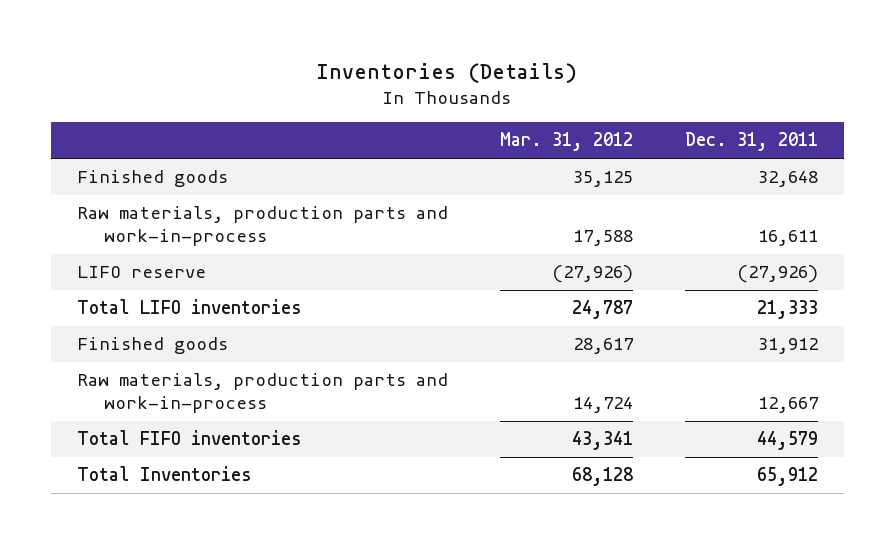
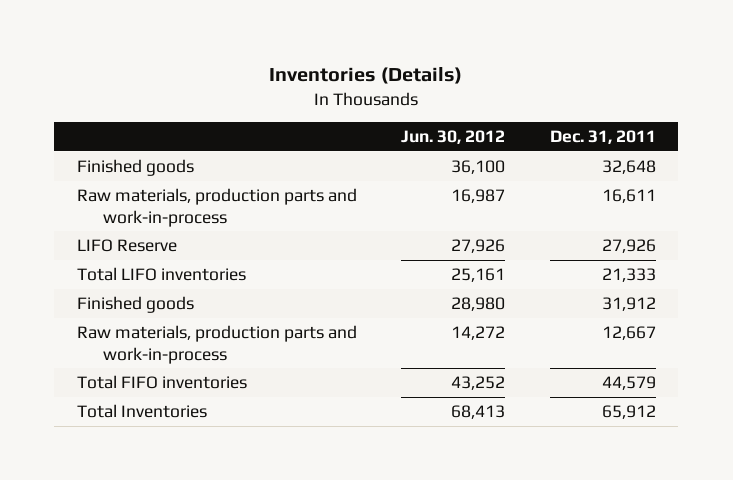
[499,132,633,152] Mar. 31, 2012 -> none
none -> [401,130,506,145] Jun. 30, 2012
[76,266,206,279] LIFO reserve -> [76,239,177,253] LIFO Reserve
[737,265,819,284] (27,926) -> [602,239,657,254] 27,926

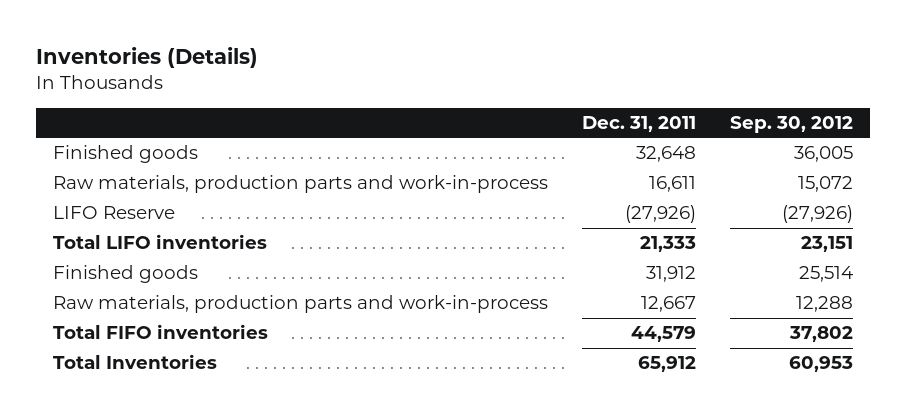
[401,130,506,145] Jun. 30, 2012 -> none
none -> [730,115,854,133] Sep. 30, 2012
[602,239,657,254] 27,926 -> [624,205,696,224] (27,926)

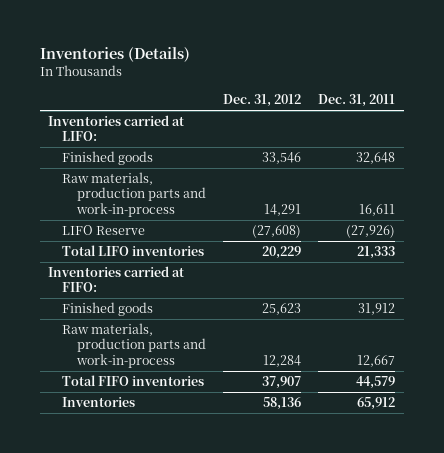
[730,115,854,133] Sep. 30, 2012 -> none
none -> [223,94,302,108] Dec. 31, 2012
none -> [48,115,185,142] Inventories carried at LIFO:
none -> [48,266,185,293] Inventories carried at FIFO:
[52,354,217,370] Total Inventories -> [62,397,136,408] Inventories

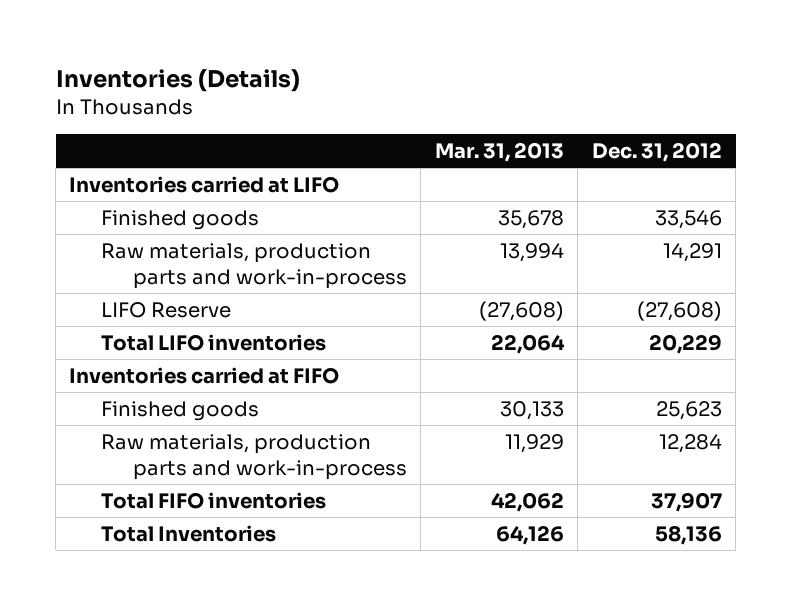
[318,94,396,108] Dec. 31, 2011 -> none
none -> [434,141,564,162] Mar. 31, 2013
[48,115,185,142] Inventories carried at LIFO: -> [69,175,340,193] Inventories carried at LIFO
[48,266,185,293] Inventories carried at FIFO: -> [69,366,340,384] Inventories carried at FIFO
[62,397,136,408] Inventories -> [101,524,277,542] Total Inventories

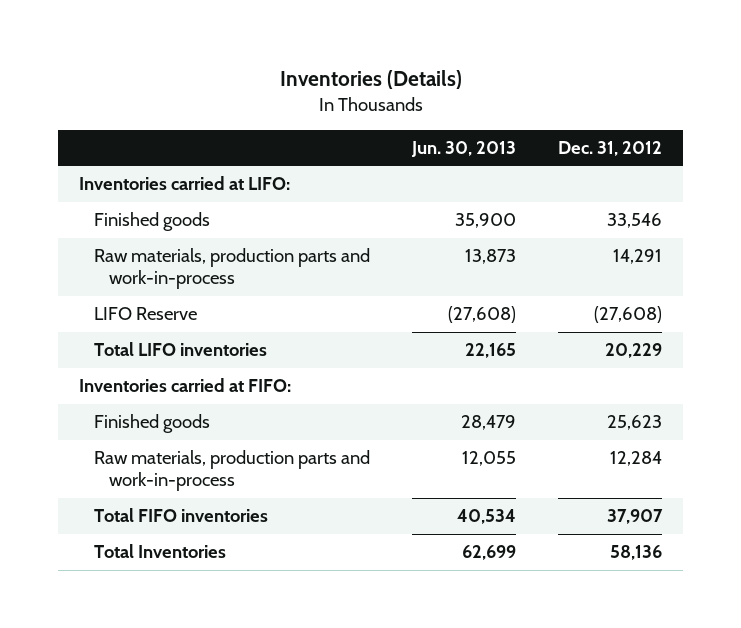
[434,141,564,162] Mar. 31, 2013 -> none
none -> [411,140,517,157] Jun. 30, 2013
[69,175,340,193] Inventories carried at LIFO -> [78,176,290,191] Inventories carried at LIFO:
[69,366,340,384] Inventories carried at FIFO -> [78,378,291,393] Inventories carried at FIFO:

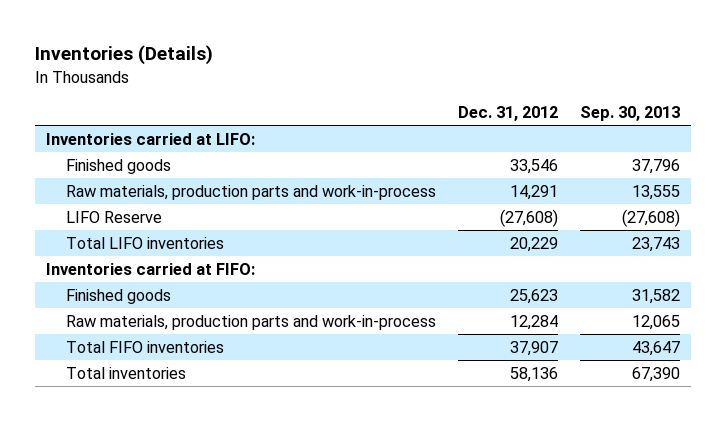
[411,140,517,157] Jun. 30, 2013 -> none
none -> [580,106,681,122] Sep. 30, 2013
[93,544,226,559] Total Inventories -> [65,366,186,379] Total inventories

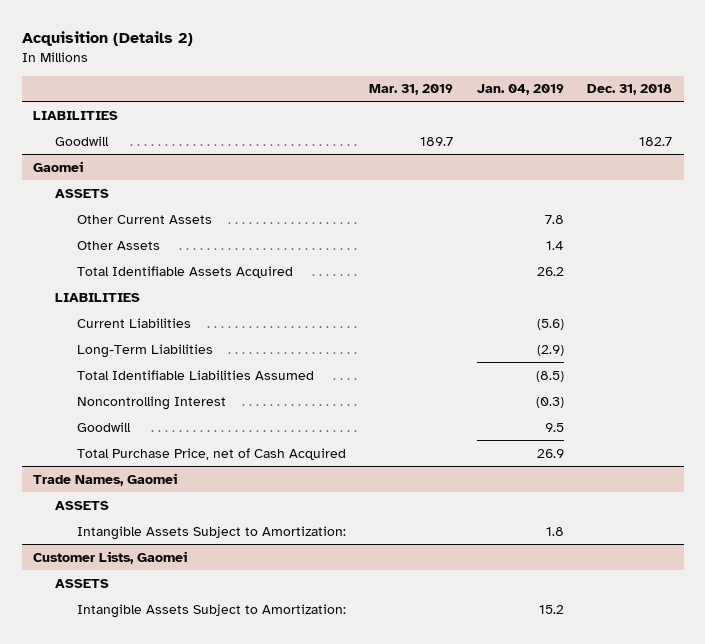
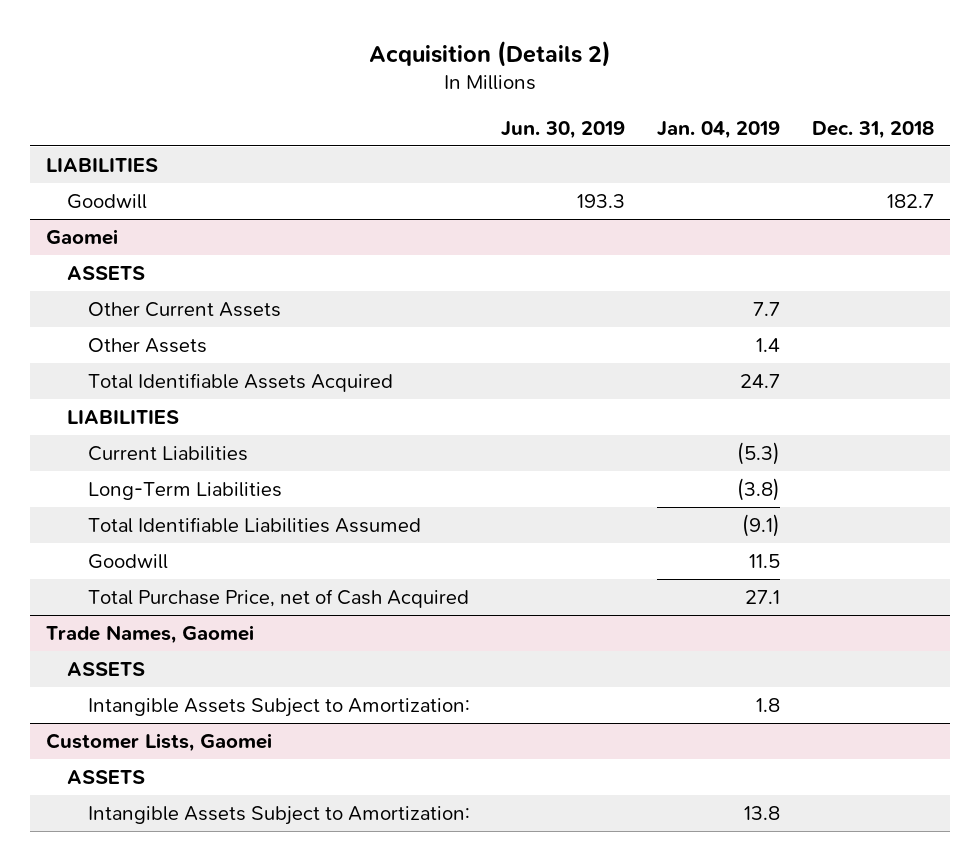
[369,84,454,96] Mar. 31, 2019 -> none
none -> [501,120,626,139] Jun. 30, 2019
[544,214,564,224] 7.8 -> [753,301,781,316] 7.7
[536,266,564,276] 26.2 -> [740,373,781,388] 24.7
[76,395,226,410] Noncontrolling Interest -> none
[536,318,564,330] (5.6) -> [737,441,781,465] (5.3)
[536,344,564,356] (2.9) -> [737,477,781,501] (3.8)
[535,370,564,382] (8.5) -> [742,513,781,537] (9.1)
[544,422,564,432] 9.5 -> [749,553,781,568] 11.5
[536,448,564,458] 26.9 -> [745,589,781,604] 27.1
[538,604,564,614] 15.2 -> [744,805,781,820] 13.8

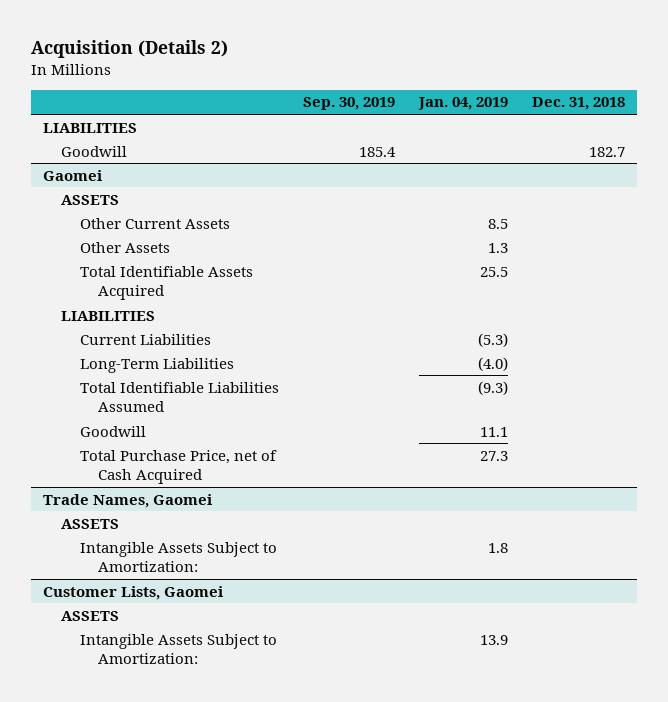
[501,120,626,139] Jun. 30, 2019 -> none
none -> [303,97,396,111] Sep. 30, 2019
[753,301,781,316] 7.7 -> [488,218,509,229] 8.5
[756,337,781,352] 1.4 -> [488,242,509,253] 1.3
[740,373,781,388] 24.7 -> [480,266,509,277] 25.5
[737,477,781,501] (3.8) -> [478,356,509,371] (4.0)
[742,513,781,537] (9.1) -> [478,380,509,395] (9.3)
[749,553,781,568] 11.5 -> [480,426,509,437] 11.1
[745,589,781,604] 27.1 -> [480,450,509,461] 27.3
[744,805,781,820] 13.8 -> [480,634,509,645] 13.9

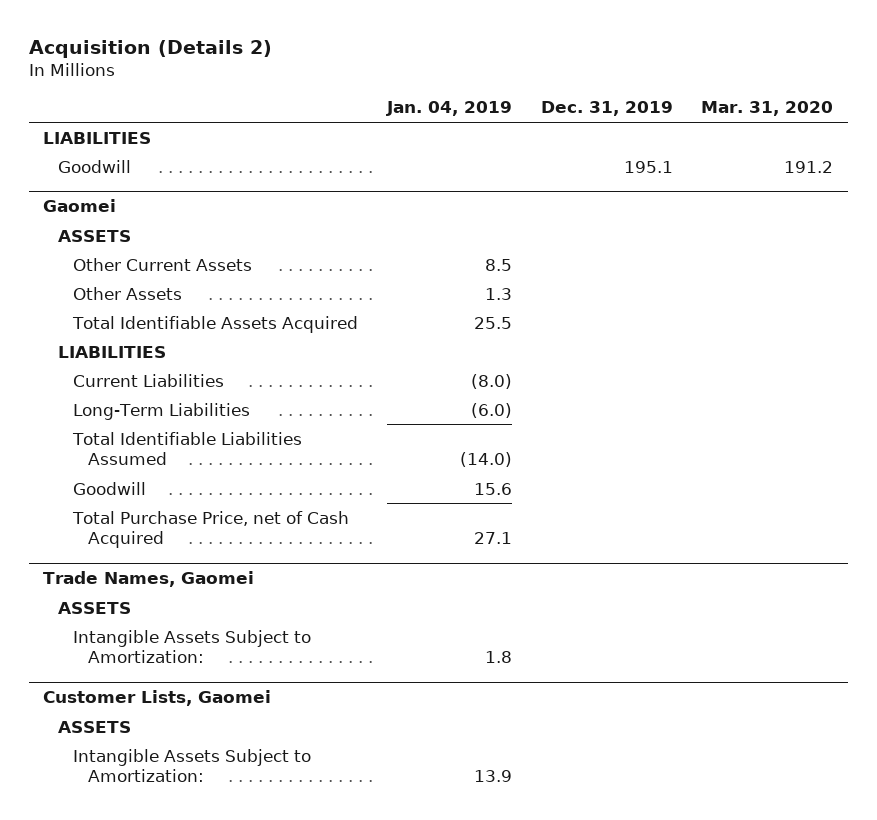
[303,97,396,111] Sep. 30, 2019 -> none
[532,97,626,111] Dec. 31, 2018 -> none
none -> [540,101,673,117] Dec. 31, 2019
none -> [701,101,834,117] Mar. 31, 2020
[478,332,509,347] (5.3) -> [470,373,512,389] (8.0)
[478,356,509,371] (4.0) -> [470,402,512,418] (6.0)
[478,380,509,395] (9.3) -> [459,452,512,468] (14.0)
[480,426,509,437] 11.1 -> [473,482,512,495] 15.6
[480,450,509,461] 27.3 -> [473,532,512,545] 27.1

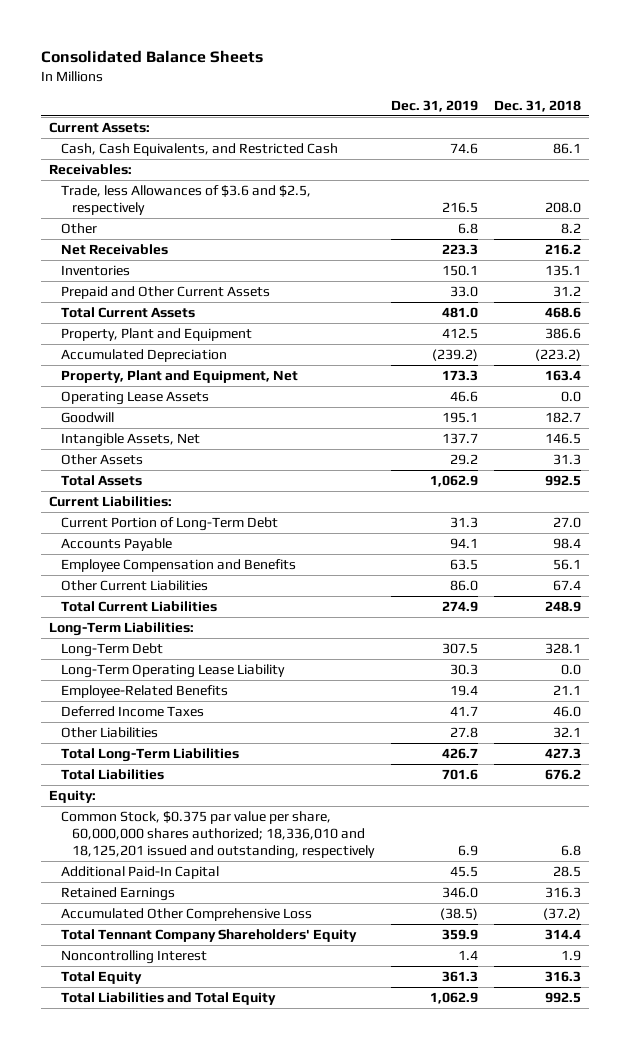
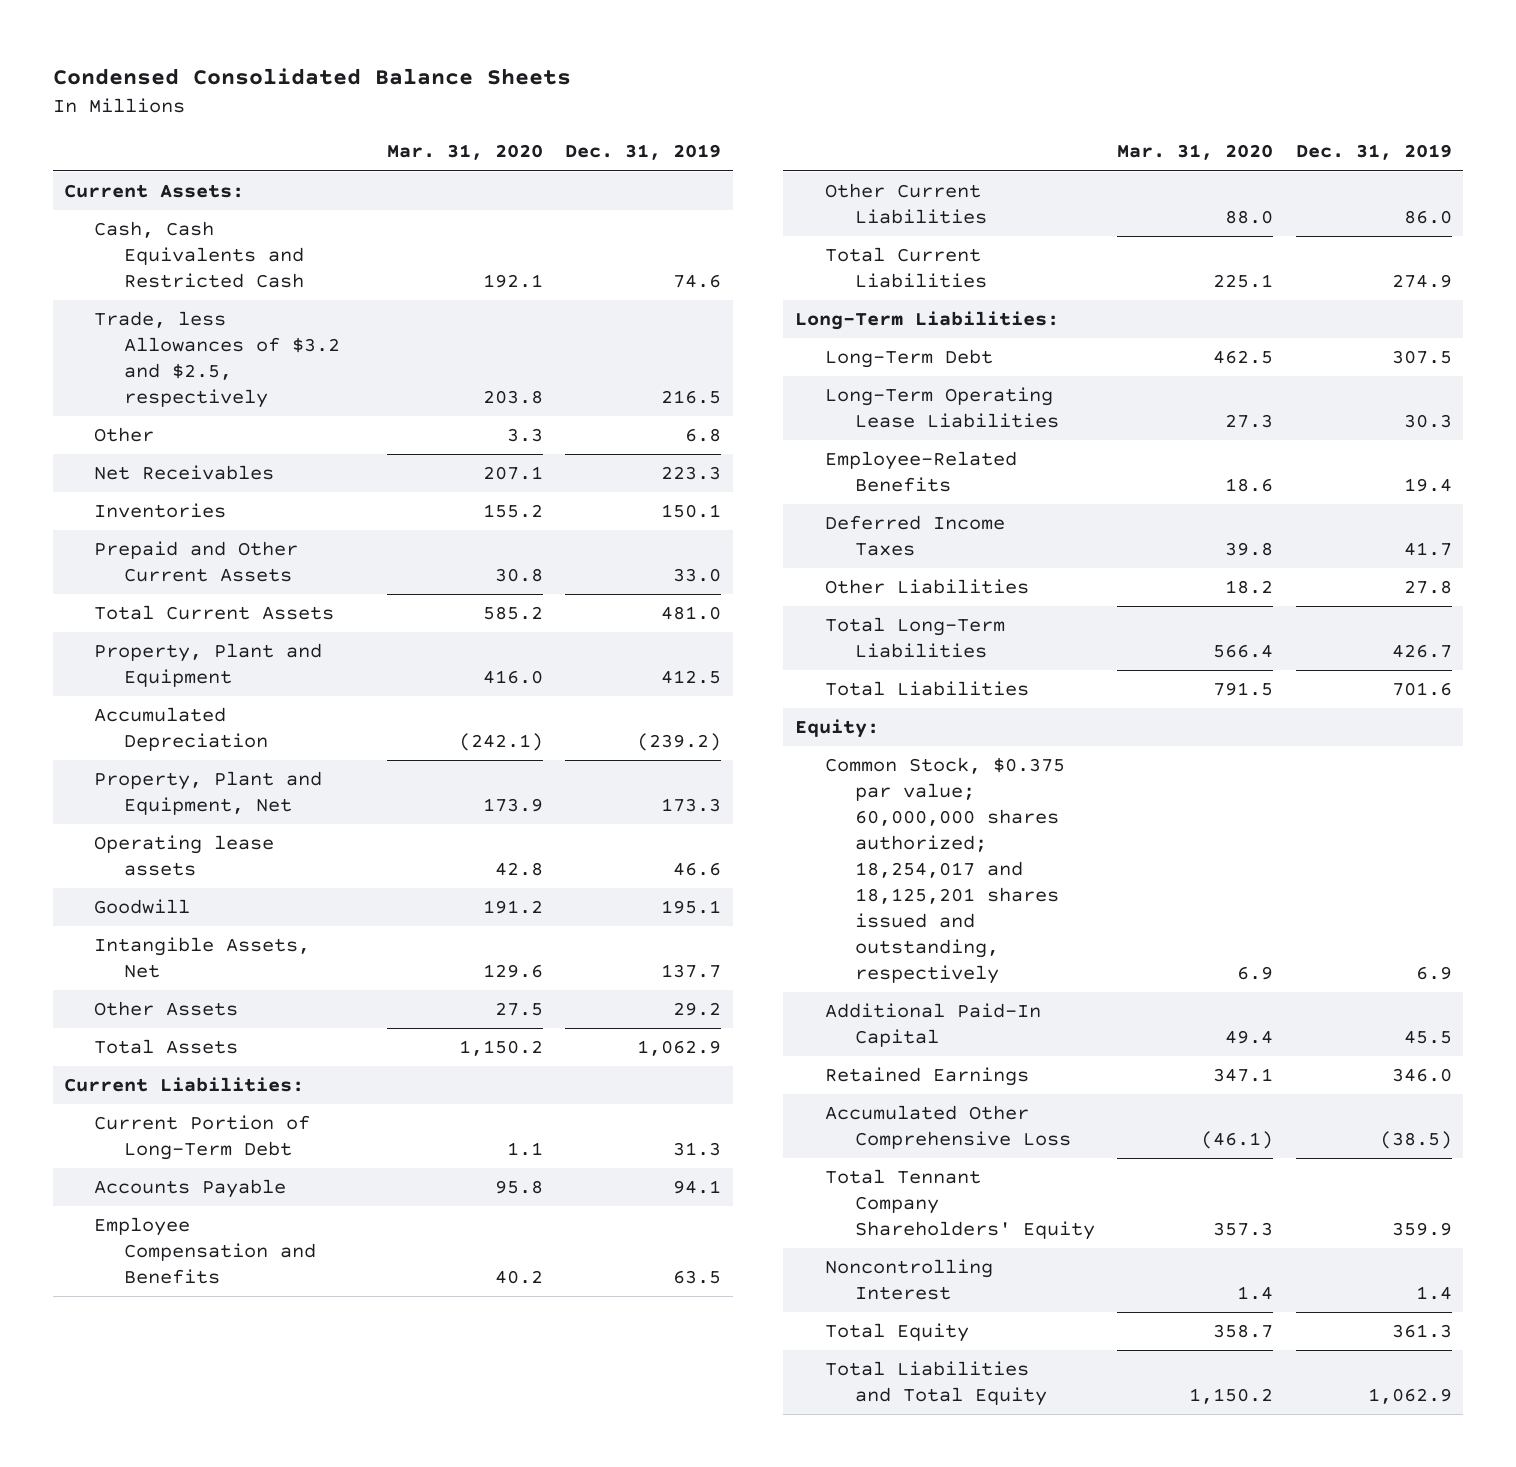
[40,50,263,64] Consolidated Balance Sheets -> [52,68,571,86] Condensed Consolidated Balance Sheets
[494,99,582,112] Dec. 31, 2018 -> none
none -> [386,144,543,161] Mar. 31, 2020
[49,164,133,176] Receivables: -> none
[60,143,338,157] Cash, Cash Equivalents, and Restricted Cash -> [94,221,305,289] Cash, Cash Equivalents and Restricted Cash
[60,185,311,215] Trade, less Allowances of $3.6 and $2.5, respectively -> [94,311,341,409] Trade, less Allowances of $3.2 and $2.5, respectively
[60,391,209,406] Operating Lease Assets -> [94,835,275,877] Operating lease assets
[60,664,285,679] Long-Term Operating Lease Liability -> [824,387,1059,429] Long-Term Operating Lease Liabilities
[60,811,375,859] Common Stock, $0.375 par value per share, 60,000,000 shares authorized; 18,336,010 and 18,125,201 issued and outstanding, respectively -> [824,757,1065,985] Common Stock, $0.375 par value; 60,000,000 shares authorized; 18,254,017 and 18,125,201 shares issued and outstanding, respectively

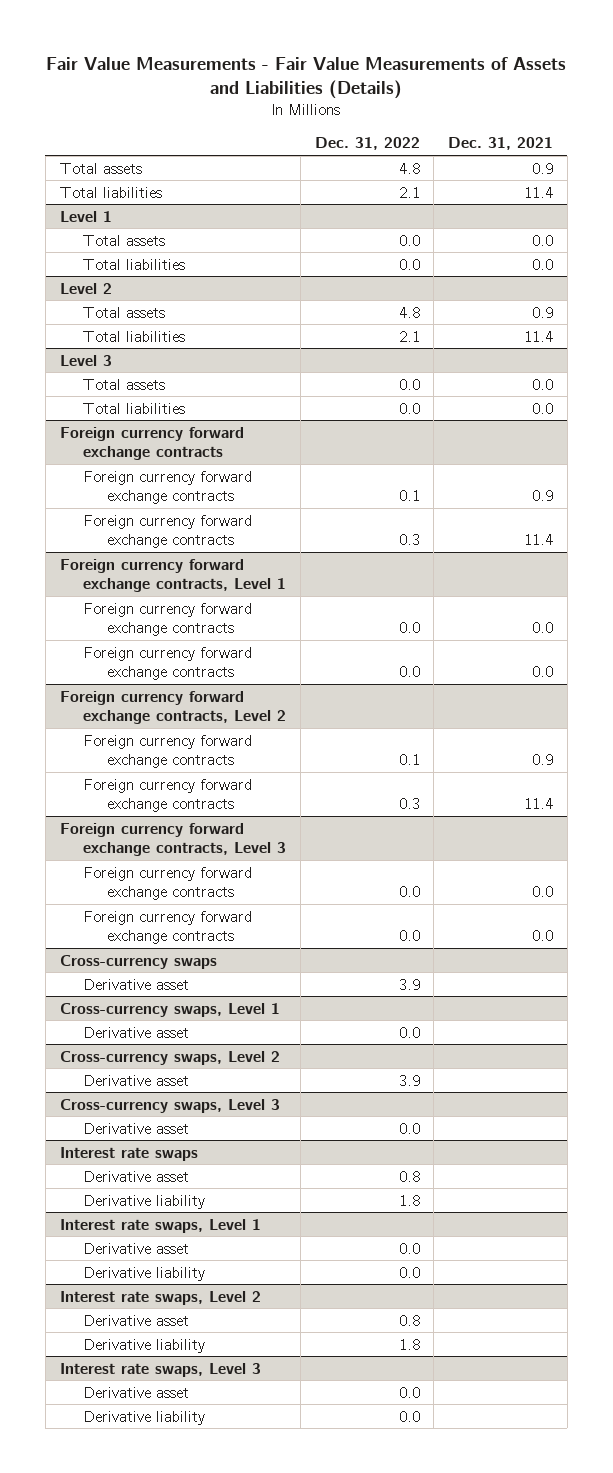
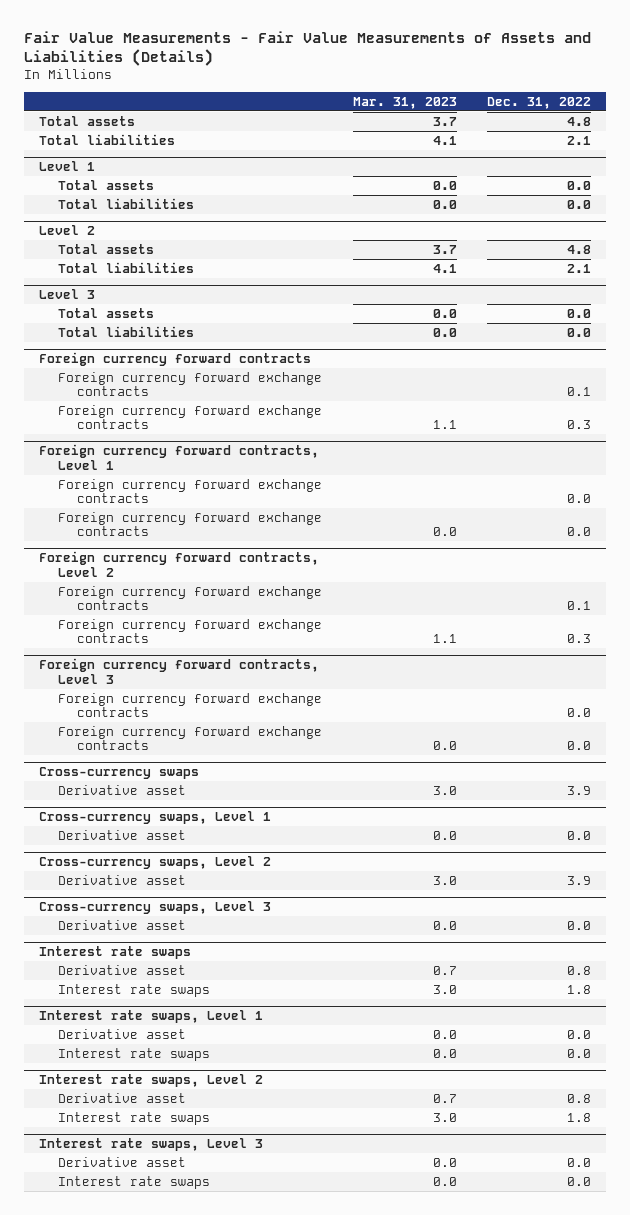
[447,137,553,151] Dec. 31, 2021 -> none
none -> [352,96,457,109] Mar. 31, 2023
[59,426,244,461] Foreign currency forward exchange contracts -> [38,352,311,367] Foreign currency forward contracts
[59,558,287,593] Foreign currency forward exchange contracts, Level 1 -> [38,444,319,470] Foreign currency forward contracts, Level 1
[59,690,287,725] Foreign currency forward exchange contracts, Level 2 -> [38,551,319,577] Foreign currency forward contracts, Level 2
[59,822,287,857] Foreign currency forward exchange contracts, Level 3 -> [38,658,319,684] Foreign currency forward contracts, Level 3
[83,1194,206,1209] Derivative liability -> [58,983,211,997] Interest rate swaps
[83,1266,206,1281] Derivative liability -> [58,1047,211,1061] Interest rate swaps
[83,1338,206,1353] Derivative liability -> [58,1111,211,1125] Interest rate swaps
[83,1410,206,1425] Derivative liability -> [58,1175,211,1189] Interest rate swaps

